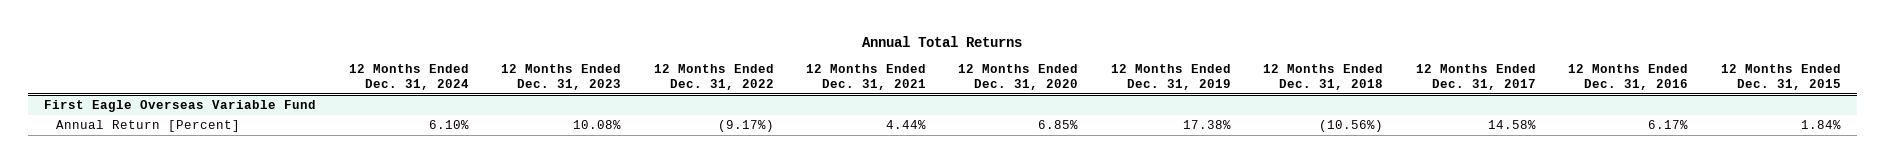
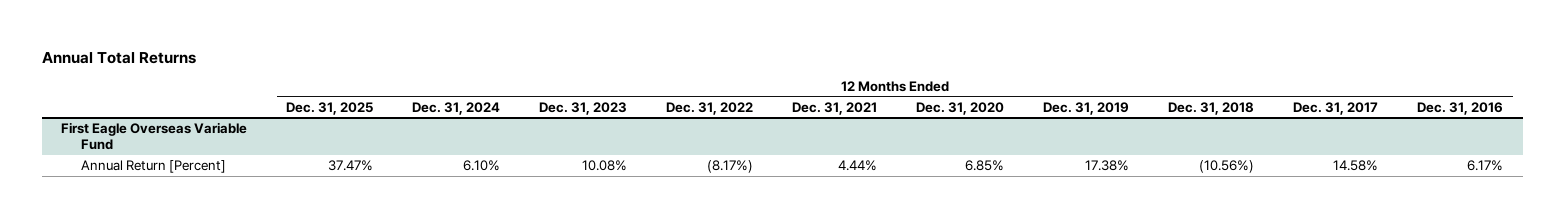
[1720,64,1841,90] 12 Months Ended Dec. 31, 2015 -> none
none -> [286,101,374,115] Dec. 31, 2025
[717,120,774,133] (9.17%) -> [707,160,754,174] (8.17%)

